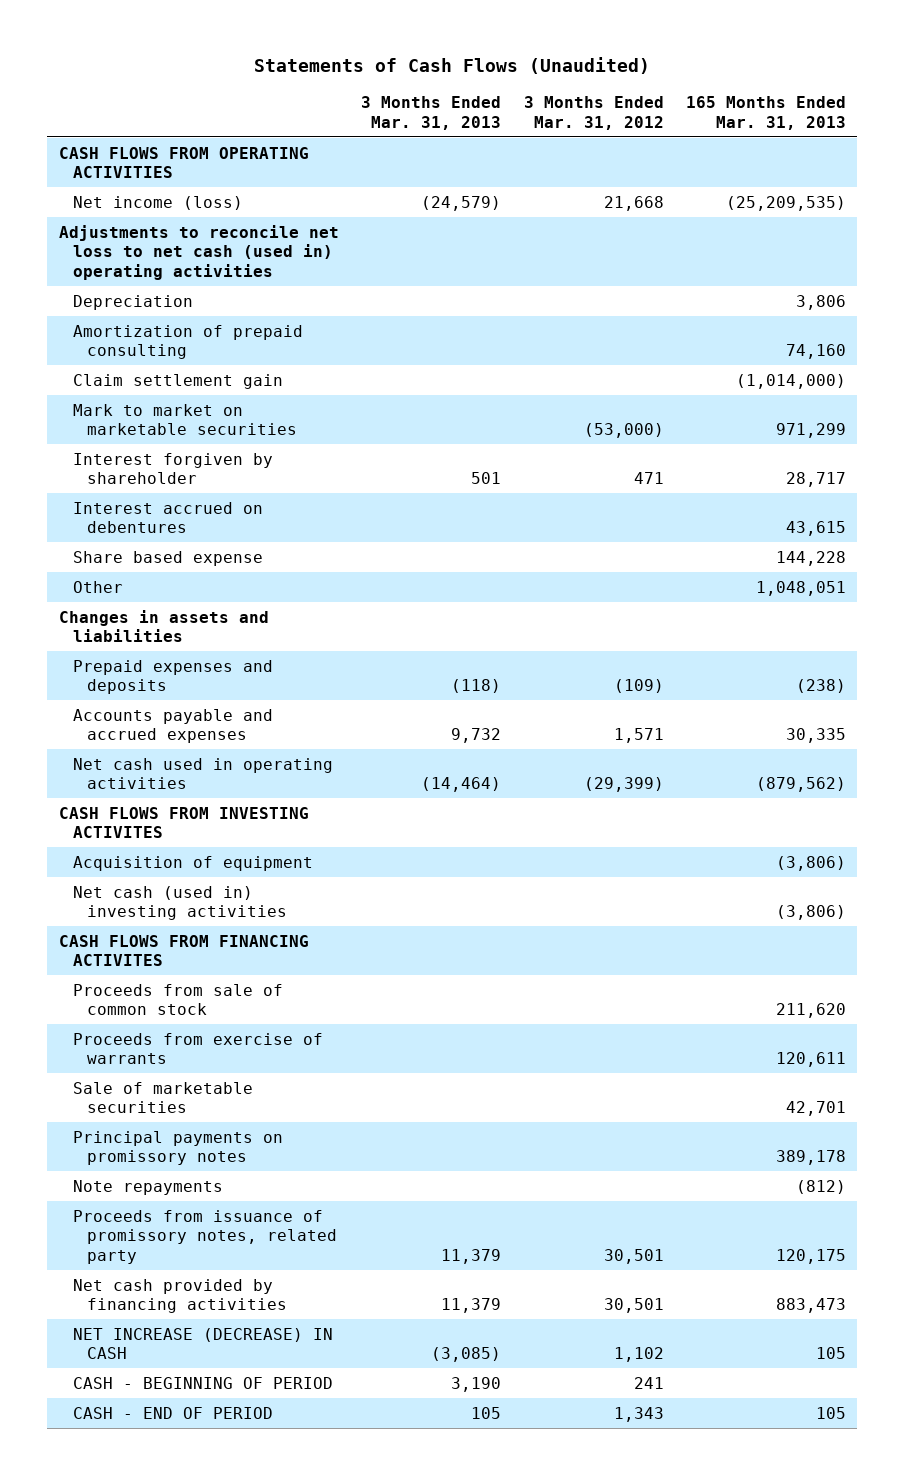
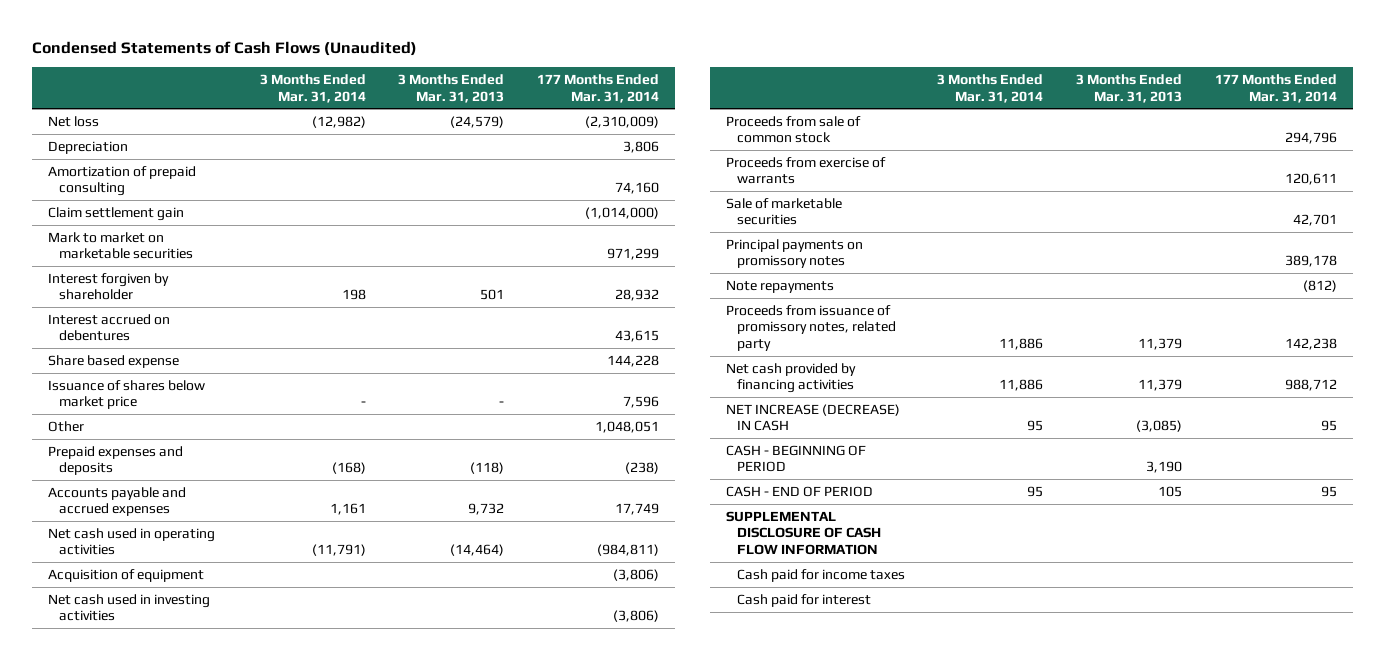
[254,56,651,74] Statements of Cash Flows (Unaudited) -> [31,41,417,57] Condensed Statements of Cash Flows (Unaudited)
[523,95,664,130] 3 Months Ended Mar. 31, 2012 -> none
[685,95,846,130] 165 Months Ended Mar. 31, 2013 -> none
none -> [259,74,366,103] 3 Months Ended Mar. 31, 2014
none -> [536,74,659,103] 177 Months Ended Mar. 31, 2014
[58,146,309,179] CASH FLOWS FROM OPERATING ACTIVITIES -> none
[58,224,339,281] Adjustments to reconcile net loss to net cash (used in) operating activities -> none
[72,195,243,210] Net income (loss) -> [48,115,100,127] Net loss
none -> [48,379,206,410] Issuance of shares below market price
[58,609,269,643] Changes in assets and liabilities -> none
[58,806,309,839] CASH FLOWS FROM INVESTING ACTIVITES -> none
[58,934,309,967] CASH FLOWS FROM FINANCING ACTIVITES -> none
[72,885,287,921] Net cash (used in) investing activities -> [48,593,211,622] Net cash used in investing activities
none -> [726,510,881,555] SUPPLEMENTAL DISCLOSURE OF CASH FLOW INFORMATION
none -> [736,568,905,582] Cash paid for income taxes
none -> [736,593,871,607] Cash paid for interest

